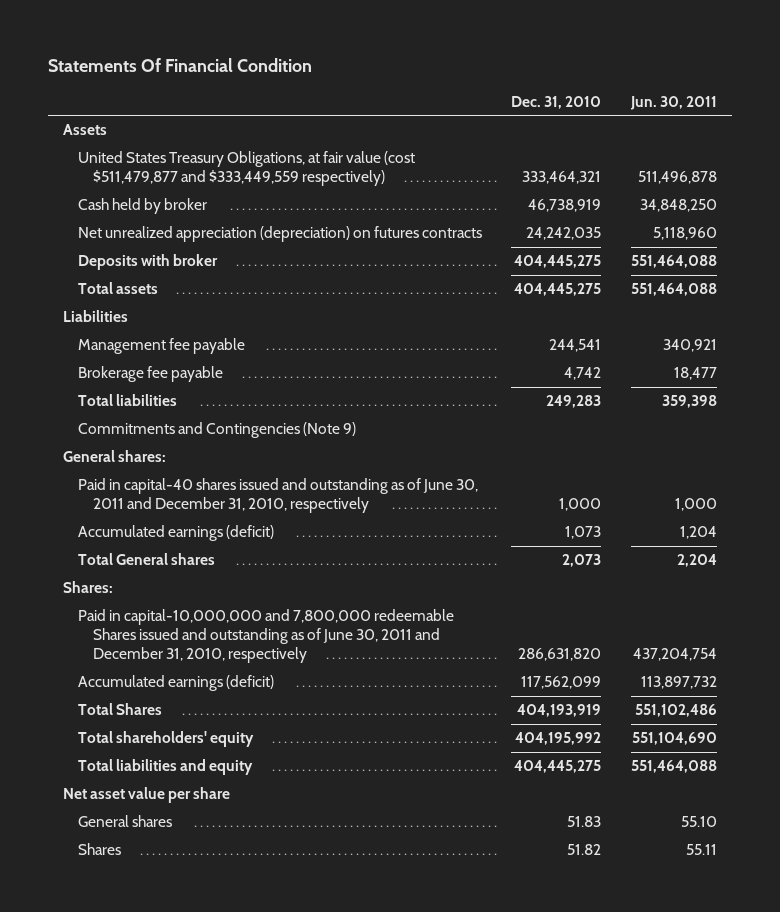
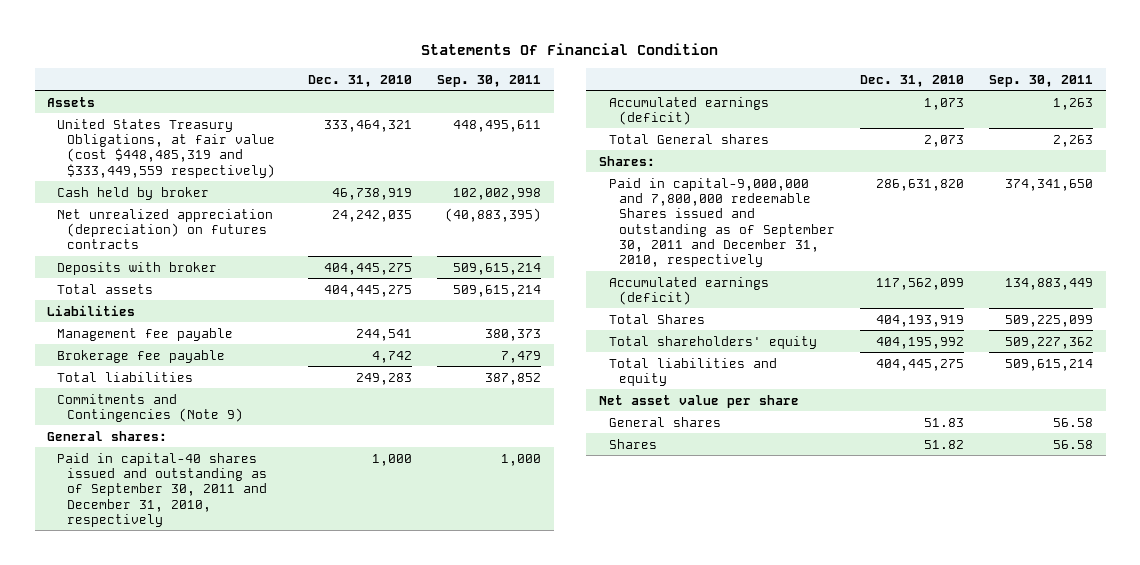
[630,95,718,110] Jun. 30, 2011 -> none
none -> [437,74,542,87] Sep. 30, 2011
[77,151,415,187] United States Treasury Obligations, at fair value (cost $511,479,877 and $333,449,559 respectively) -> [57,118,276,178] United States Treasury Obligations, at fair value (cost $448,485,319 and $333,449,559 respectively)
[77,478,478,514] Paid in capital-40 shares issued and outstanding as of June 30, 2011 and December 31, 2010, respectively -> [57,452,268,527] Paid in capital-40 shares issued and outstanding as of September 30, 2011 and December 31, 2010, respectively
[77,609,454,664] Paid in capital-10,000,000 and 7,800,000 redeemable Shares issued and outstanding as of June 30, 2011 and December 31, 2010, respectively -> [609,177,836,268] Paid in capital-9,000,000 and 7,800,000 redeemable Shares issued and outstanding as of September 30, 2011 and December 31, 2010, respectively

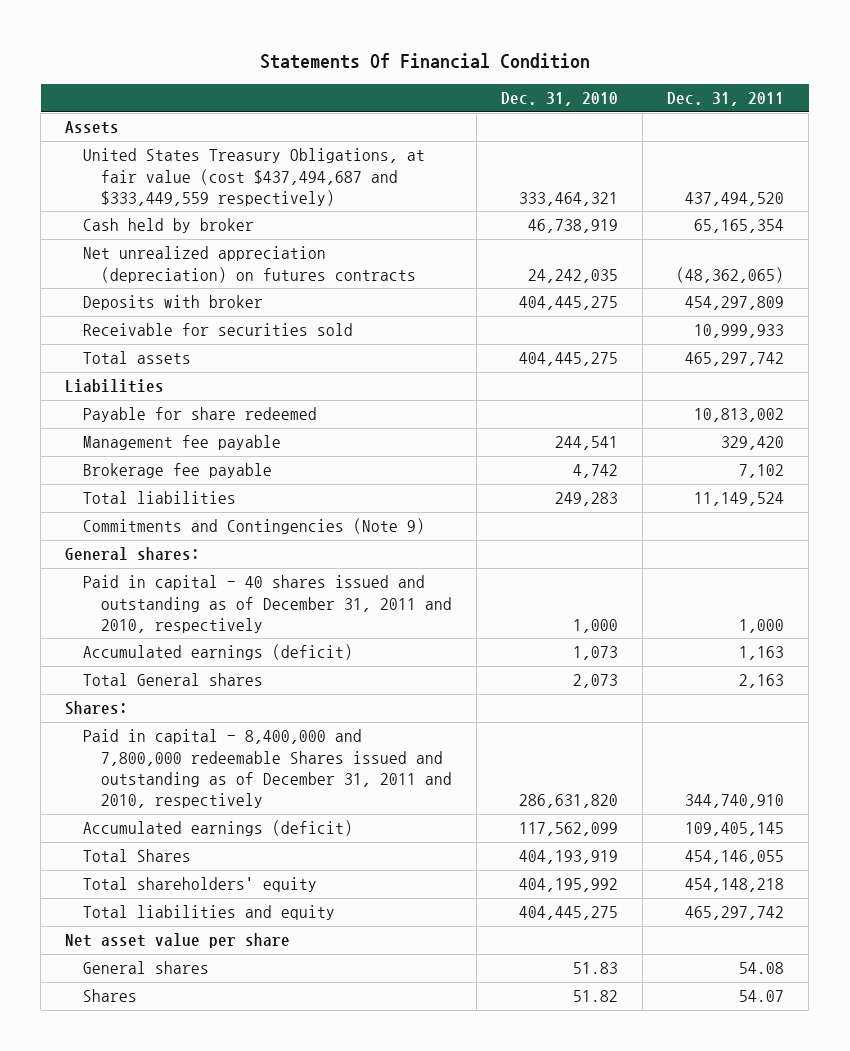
[437,74,542,87] Sep. 30, 2011 -> none
none -> [667,92,785,107] Dec. 31, 2011
[57,118,276,178] United States Treasury Obligations, at fair value (cost $448,485,319 and $333,449,559 respectively) -> [83,148,426,206] United States Treasury Obligations, at fair value (cost $437,494,687 and $333,449,559 respectively)
none -> [83,323,354,337] Receivable for securities sold
none -> [83,407,318,423] Payable for share redeemed
[57,452,268,527] Paid in capital-40 shares issued and outstanding as of September 30, 2011 and December 31, 2010, respectively -> [83,575,453,633] Paid in capital - 40 shares issued and outstanding as of December 31, 2011 and 2010, respectively
[609,177,836,268] Paid in capital-9,000,000 and 7,800,000 redeemable Shares issued and outstanding as of September 30, 2011 and December 31, 2010, respectively -> [83,729,453,809] Paid in capital - 8,400,000 and 7,800,000 redeemable Shares issued and outstanding as of December 31, 2011 and 2010, respectively

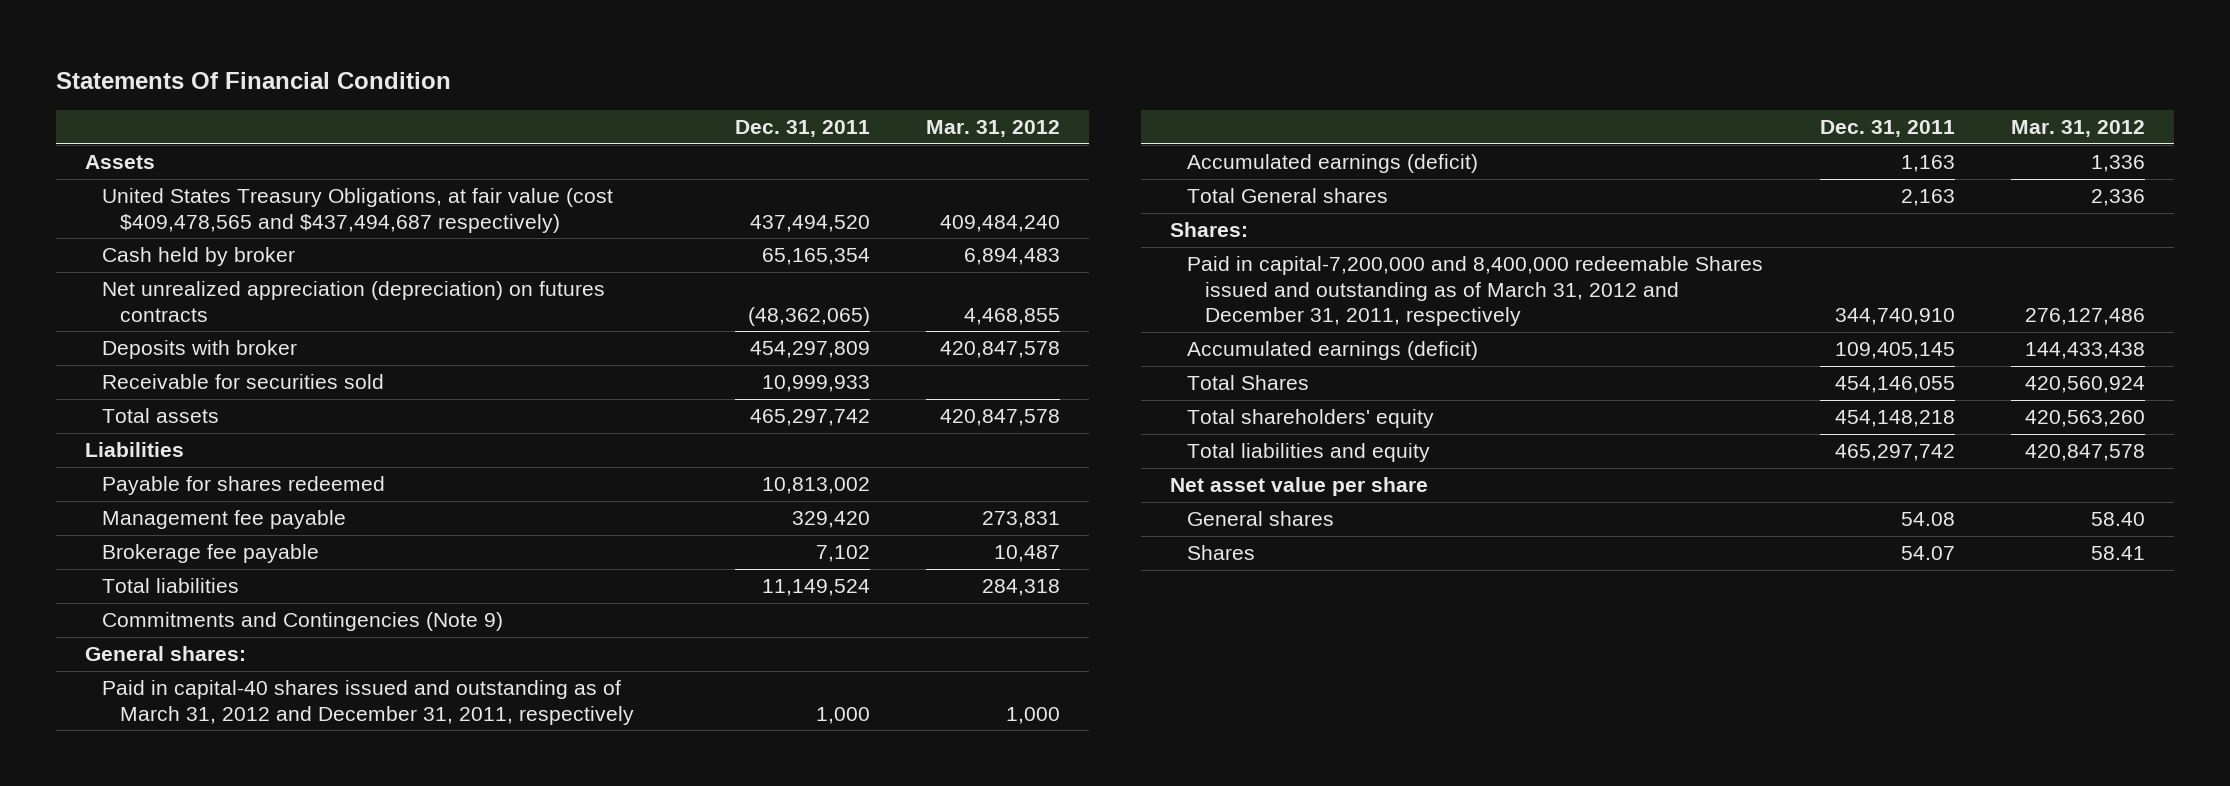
[501,92,619,107] Dec. 31, 2010 -> none
none -> [926,120,1061,138] Mar. 31, 2012
[83,148,426,206] United States Treasury Obligations, at fair value (cost $437,494,687 and $333,449,559 respectively) -> [102,188,614,233] United States Treasury Obligations, at fair value (cost $409,478,565 and $437,494,687 respectively)
[83,407,318,423] Payable for share redeemed -> [102,476,386,496] Payable for shares redeemed
[83,575,453,633] Paid in capital - 40 shares issued and outstanding as of December 31, 2011 and 2010, respectively -> [102,680,635,725] Paid in capital-40 shares issued and outstanding as of March 31, 2012 and December 31, 2011, respectively
[83,729,453,809] Paid in capital - 8,400,000 and 7,800,000 redeemable Shares issued and outstanding as of December 31, 2011 and 2010, respectively -> [1187,256,1764,326] Paid in capital-7,200,000 and 8,400,000 redeemable Shares issued and outstanding as of March 31, 2012 and December 31, 2011, respectively

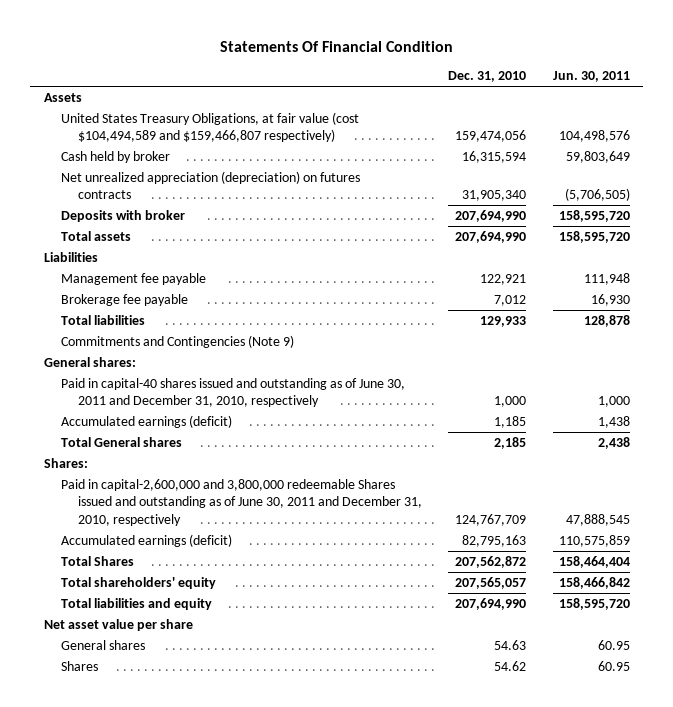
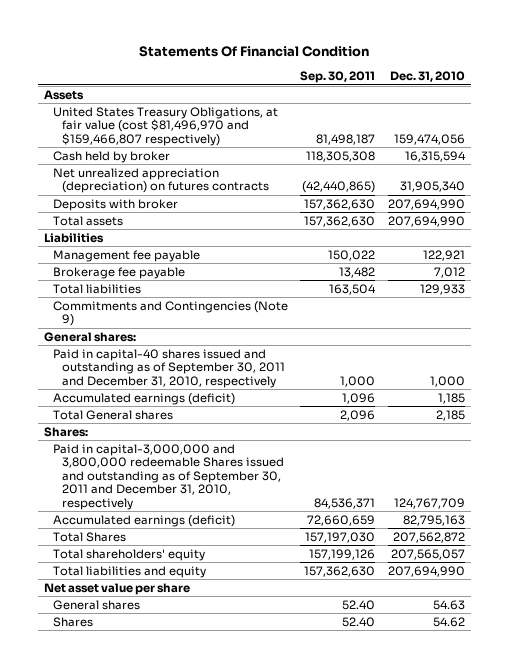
[552,71,630,83] Jun. 30, 2011 -> none
none -> [300,71,376,84] Sep. 30, 2011
[60,111,359,143] United States Treasury Obligations, at fair value (cost $104,494,589 and $159,466,807 respectively) -> [53,106,279,146] United States Treasury Obligations, at fair value (cost $81,496,970 and $159,466,807 respectively)
[60,377,405,408] Paid in capital-40 shares issued and outstanding as of June 30, 2011 and December 31, 2010, respectively -> [53,348,286,388] Paid in capital-40 shares issued and outstanding as of September 30, 2011 and December 31, 2010, respectively
[60,478,422,526] Paid in capital-2,600,000 and 3,800,000 redeemable Shares issued and outstanding as of June 30, 2011 and December 31, 2010, respectively -> [53,443,285,510] Paid in capital-3,000,000 and 3,800,000 redeemable Shares issued and outstanding as of September 30, 2011 and December 31, 2010, respectively

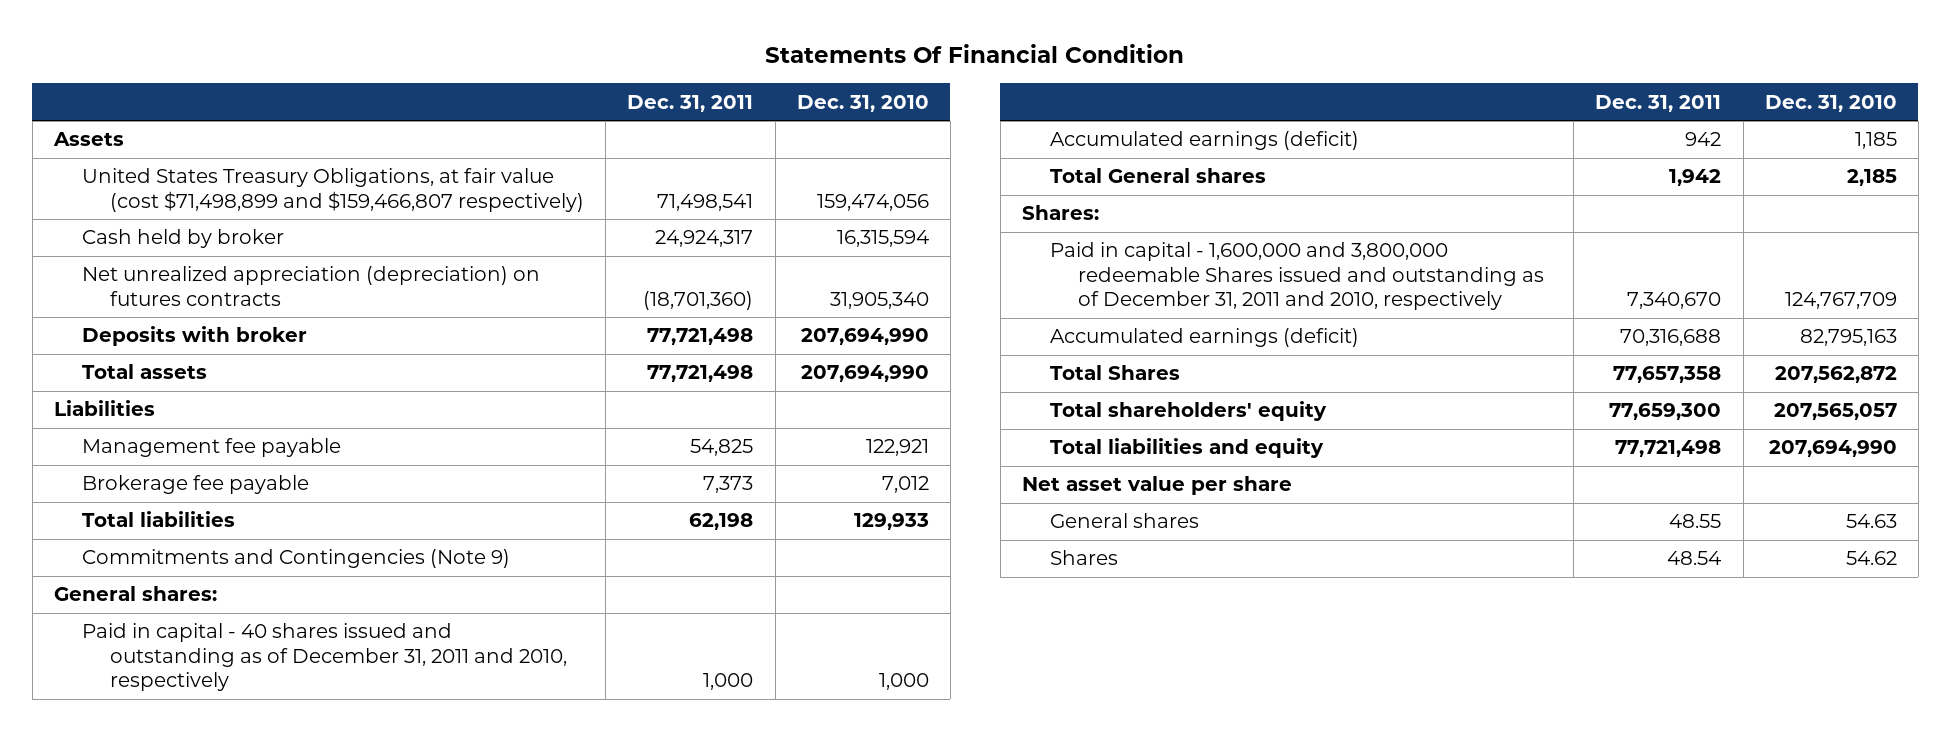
[300,71,376,84] Sep. 30, 2011 -> none
none -> [627,94,754,112] Dec. 31, 2011
[53,106,279,146] United States Treasury Obligations, at fair value (cost $81,496,970 and $159,466,807 respectively) -> [81,168,584,212] United States Treasury Obligations, at fair value (cost $71,498,899 and $159,466,807 respectively)
[53,348,286,388] Paid in capital-40 shares issued and outstanding as of September 30, 2011 and December 31, 2010, respectively -> [81,623,567,692] Paid in capital - 40 shares issued and outstanding as of December 31, 2011 and 2010, respectively
[53,443,285,510] Paid in capital-3,000,000 and 3,800,000 redeemable Shares issued and outstanding as of September 30, 2011 and December 31, 2010, respectively -> [1049,242,1544,311] Paid in capital - 1,600,000 and 3,800,000 redeemable Shares issued and outstanding as of December 31, 2011 and 2010, respectively

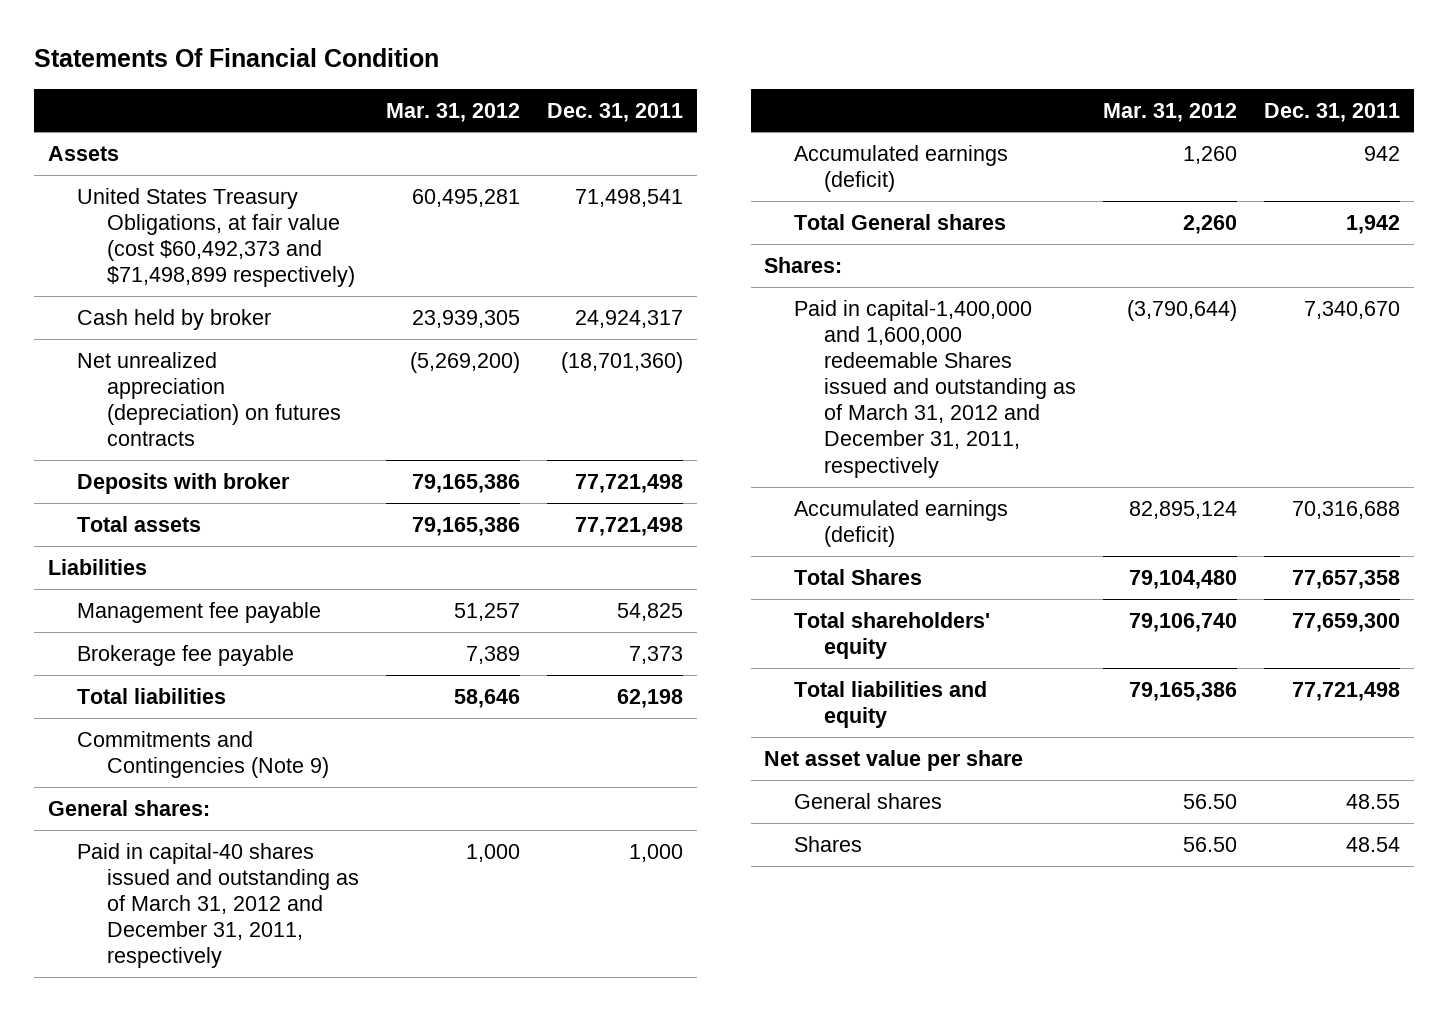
[796,94,929,112] Dec. 31, 2010 -> none
none -> [386,102,521,122] Mar. 31, 2012
[81,168,584,212] United States Treasury Obligations, at fair value (cost $71,498,899 and $159,466,807 respectively) -> [77,187,355,288] United States Treasury Obligations, at fair value (cost $60,492,373 and $71,498,899 respectively)
[81,623,567,692] Paid in capital - 40 shares issued and outstanding as of December 31, 2011 and 2010, respectively -> [77,842,359,969] Paid in capital-40 shares issued and outstanding as of March 31, 2012 and December 31, 2011, respectively
[1049,242,1544,311] Paid in capital - 1,600,000 and 3,800,000 redeemable Shares issued and outstanding as of December 31, 2011 and 2010, respectively -> [793,299,1076,478] Paid in capital-1,400,000 and 1,600,000 redeemable Shares issued and outstanding as of March 31, 2012 and December 31, 2011, respectively

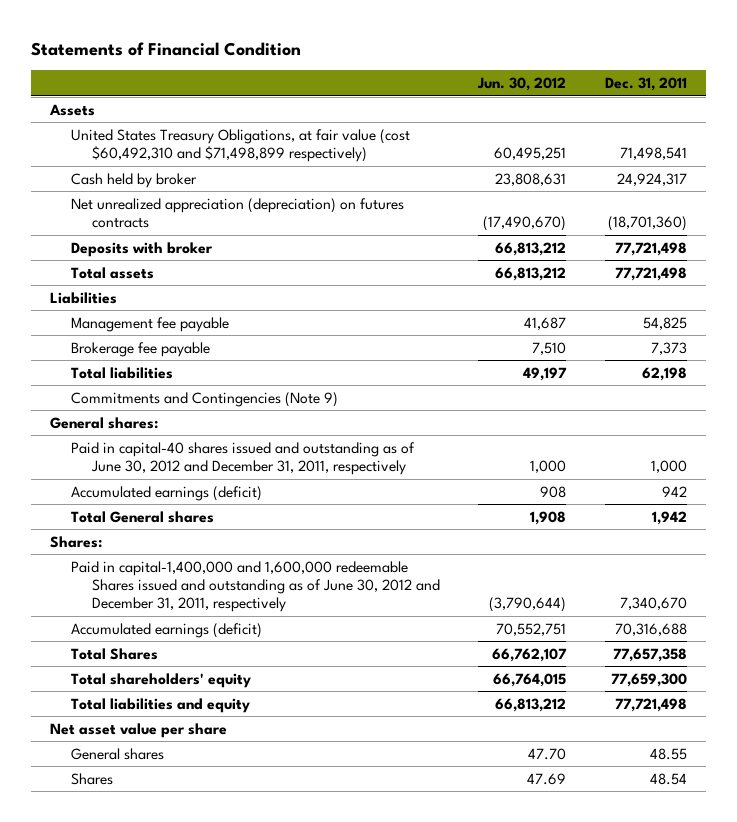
[33,48,439,68] Statements Of Financial Condition -> [30,41,301,56] Statements of Financial Condition
[386,102,521,122] Mar. 31, 2012 -> none
none -> [477,77,567,92] Jun. 30, 2012
[77,187,355,288] United States Treasury Obligations, at fair value (cost $60,492,373 and $71,498,899 respectively) -> [70,128,410,163] United States Treasury Obligations, at fair value (cost $60,492,310 and $71,498,899 respectively)
[77,842,359,969] Paid in capital-40 shares issued and outstanding as of March 31, 2012 and December 31, 2011, respectively -> [70,441,415,476] Paid in capital-40 shares issued and outstanding as of June 30, 2012 and December 31, 2011, respectively
[793,299,1076,478] Paid in capital-1,400,000 and 1,600,000 redeemable Shares issued and outstanding as of March 31, 2012 and December 31, 2011, respectively -> [70,560,440,613] Paid in capital-1,400,000 and 1,600,000 redeemable Shares issued and outstanding as of June 30, 2012 and December 31, 2011, respectively

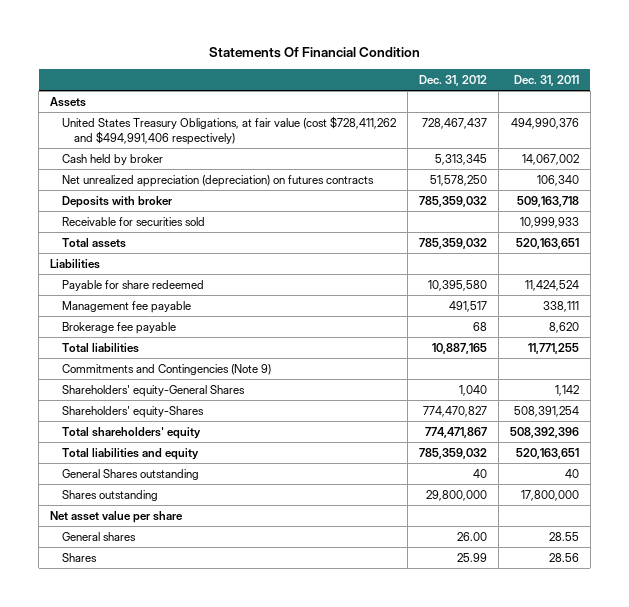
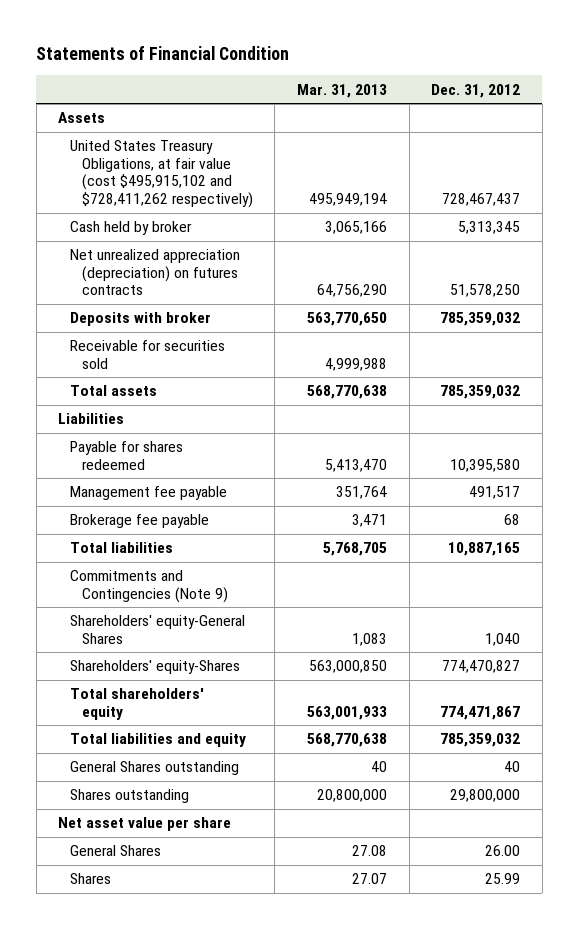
[208,47,420,59] Statements Of Financial Condition -> [36,46,290,61] Statements of Financial Condition
[514,74,580,86] Dec. 31, 2011 -> none
none -> [297,83,388,98] Mar. 31, 2013
[62,115,397,145] United States Treasury Obligations, at fair value (cost $728,411,262 and $494,991,406 respectively) -> [70,140,253,209] United States Treasury Obligations, at fair value (cost $495,915,102 and $728,411,262 respectively)
[62,279,205,291] Payable for share redeemed -> [70,441,184,470] Payable for shares redeemed
[62,531,137,541] General shares -> [70,845,162,857] General Shares

